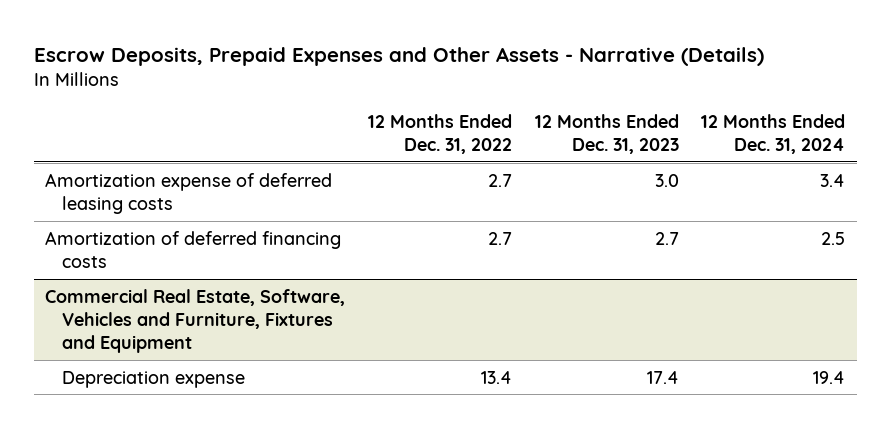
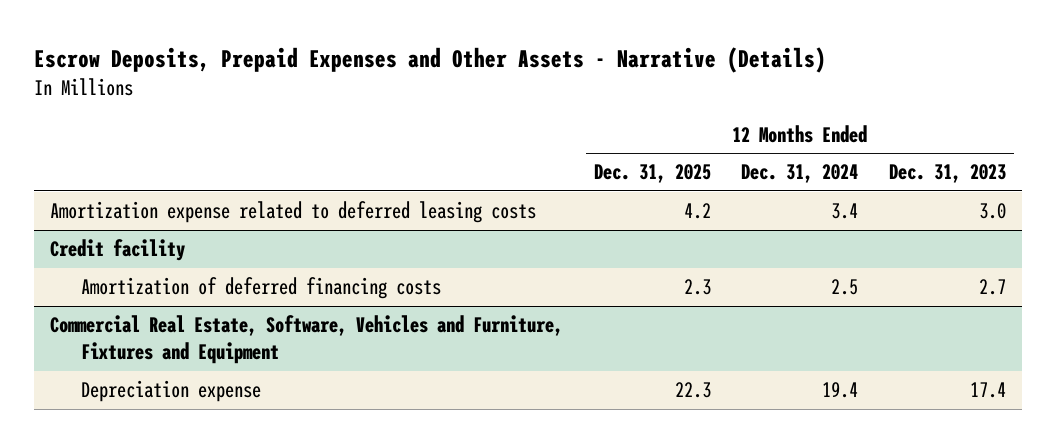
[367,113,512,155] 12 Months Ended Dec. 31, 2022 -> none
none -> [593,164,711,184] Dec. 31, 2025
[45,172,333,214] Amortization expense of deferred leasing costs -> [49,201,536,224] Amortization expense related to deferred leasing costs
none -> [49,239,185,262] Credit facility

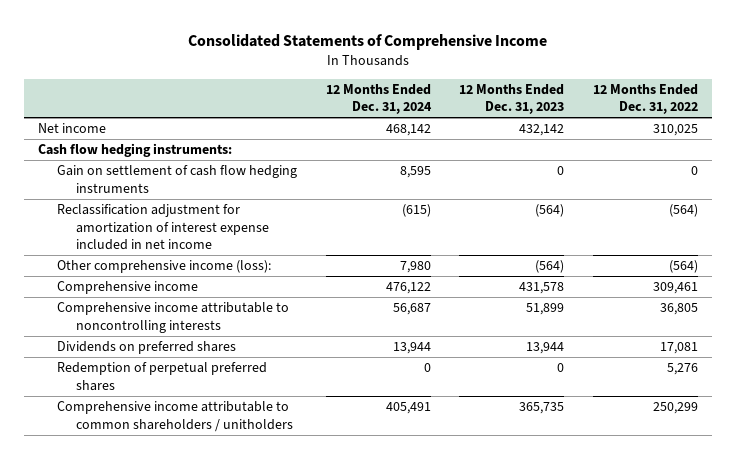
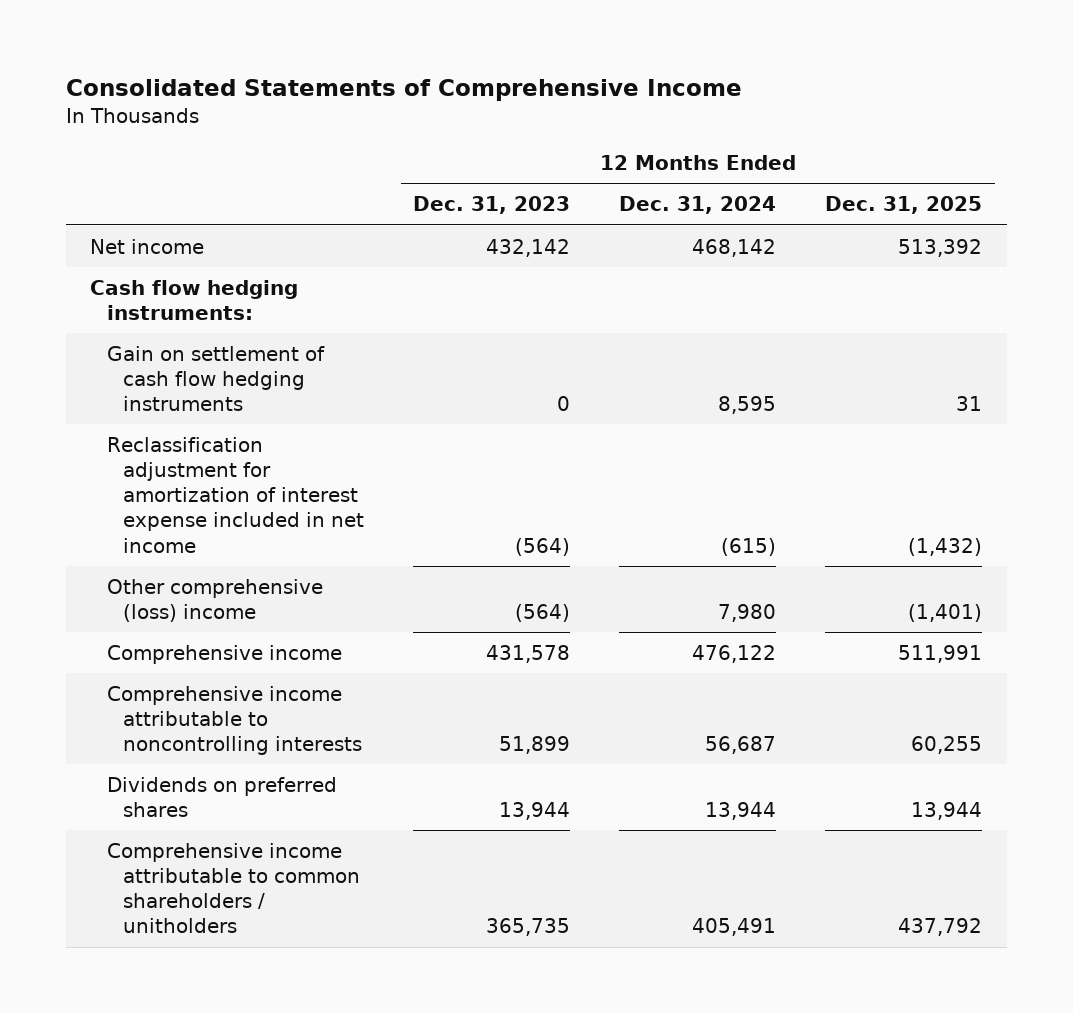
[592,83,698,115] 12 Months Ended Dec. 31, 2022 -> none
none -> [825,196,983,215] Dec. 31, 2025
[56,260,271,274] Other comprehensive income (loss): -> [106,578,323,622] Other comprehensive (loss) income
[56,362,267,391] Redemption of perpetual preferred shares -> none

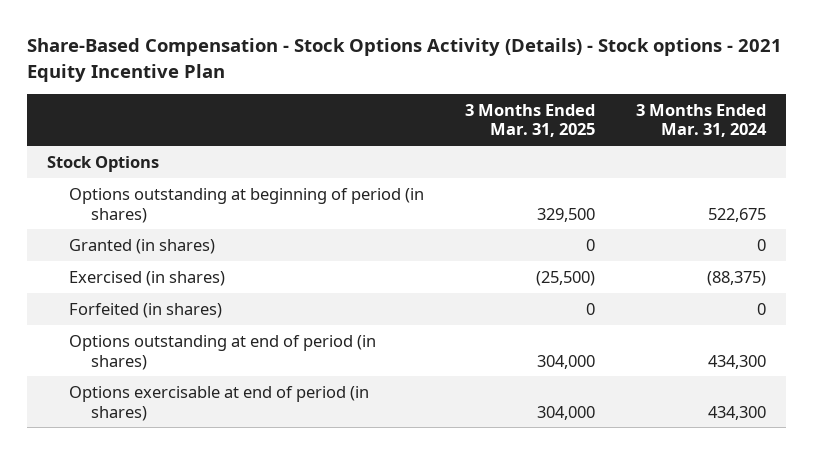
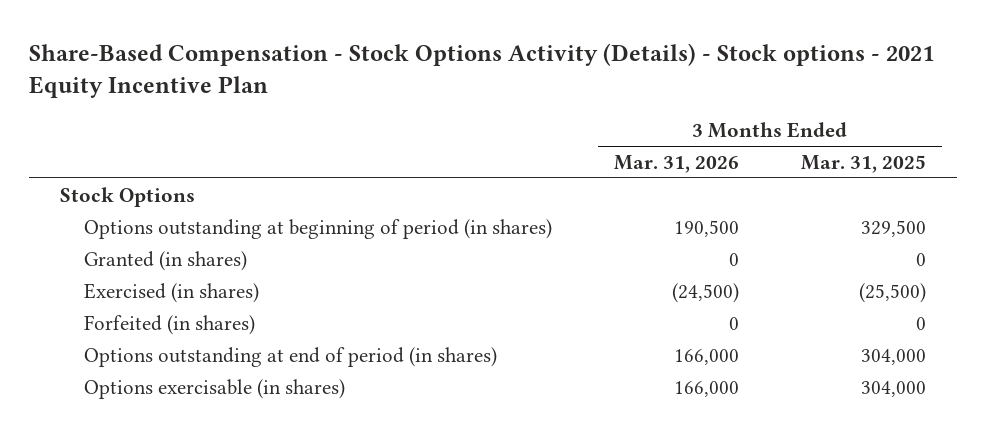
[635,103,767,138] 3 Months Ended Mar. 31, 2024 -> none
none -> [613,154,739,173] Mar. 31, 2026
[69,385,370,421] Options exercisable at end of period (in shares) -> [83,378,345,399] Options exercisable (in shares)

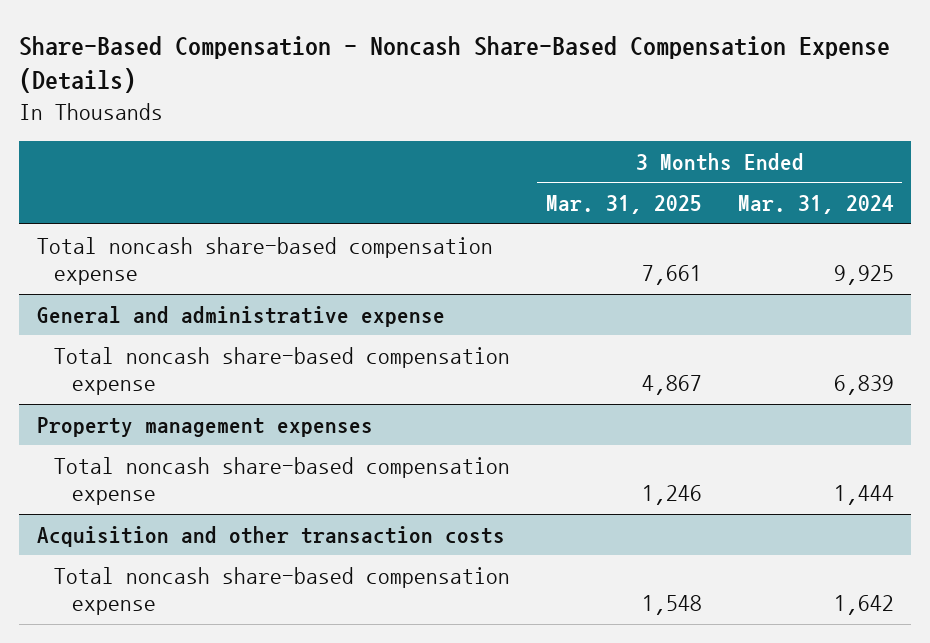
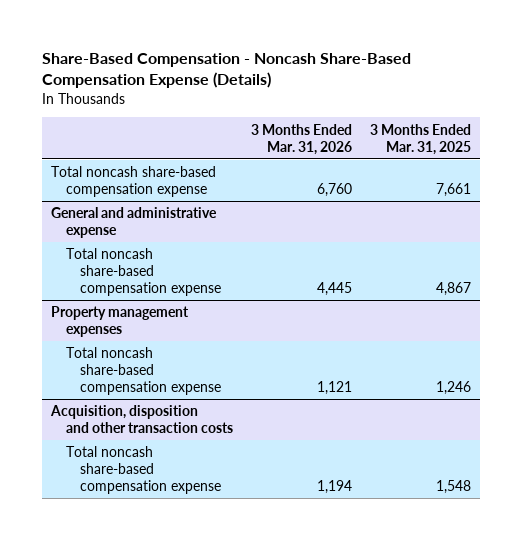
[737,195,894,215] Mar. 31, 2024 -> none
none -> [250,123,352,155] 3 Months Ended Mar. 31, 2026
[36,525,505,547] Acquisition and other transaction costs -> [50,405,233,434] Acquisition, disposition and other transaction costs

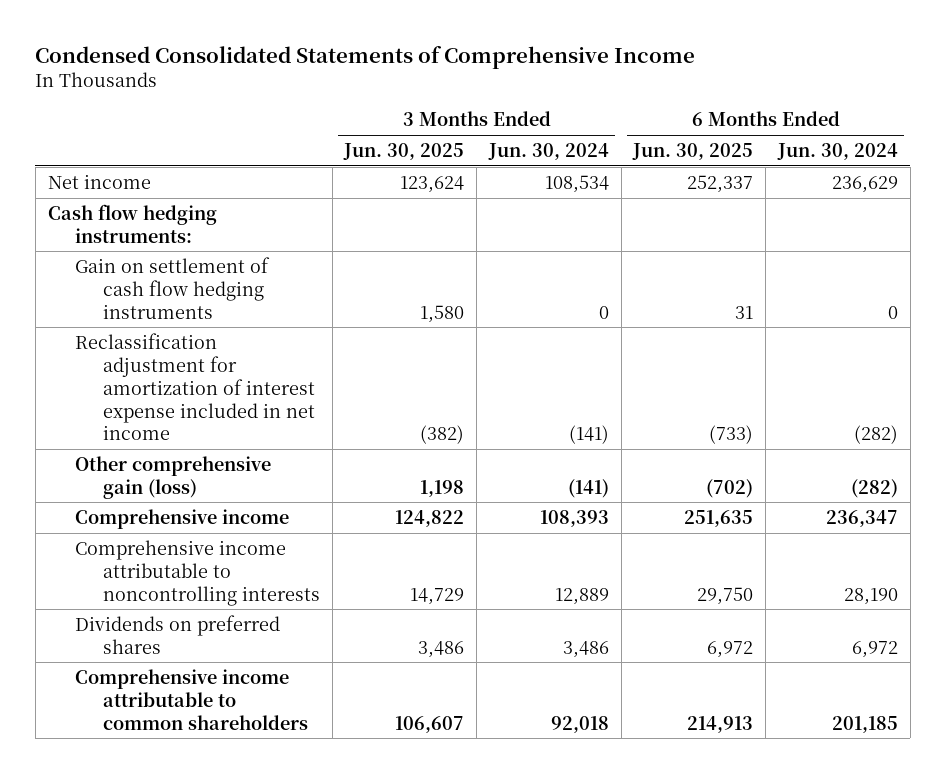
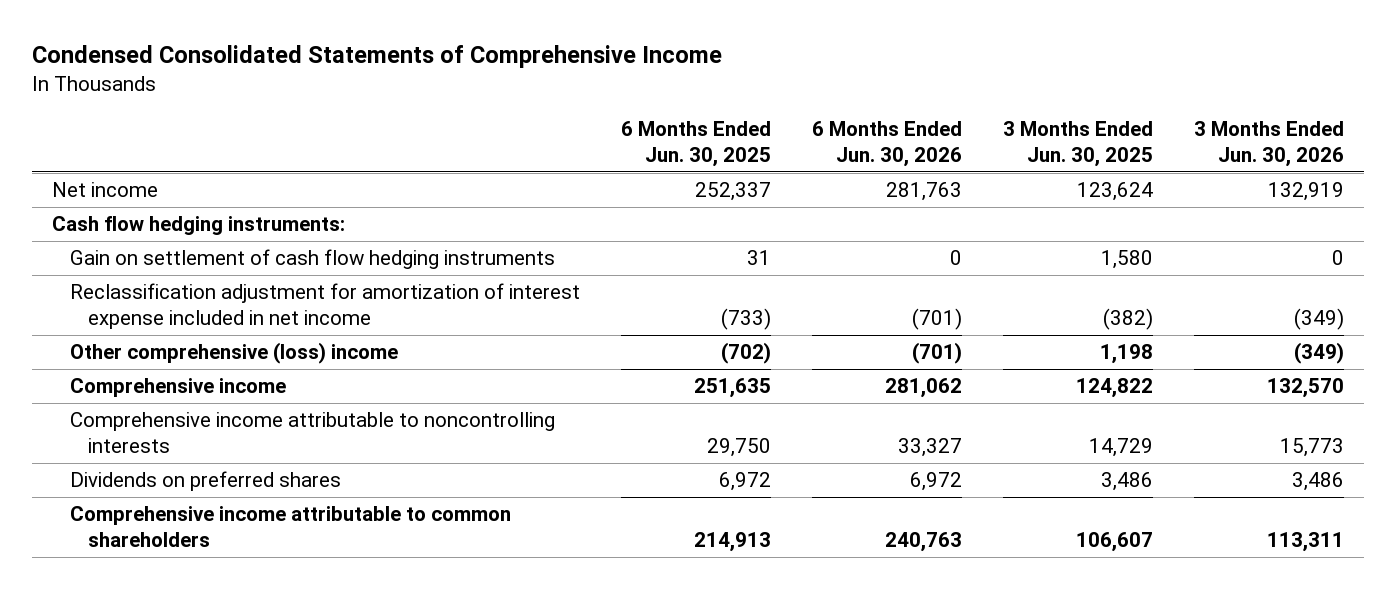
[487,143,609,161] Jun. 30, 2024 -> none
[776,143,898,161] Jun. 30, 2024 -> none
none -> [812,120,963,168] 6 Months Ended Jun. 30, 2026
none -> [1193,120,1344,168] 3 Months Ended Jun. 30, 2026
[75,455,272,499] Other comprehensive gain (loss) -> [70,342,399,365] Other comprehensive (loss) income

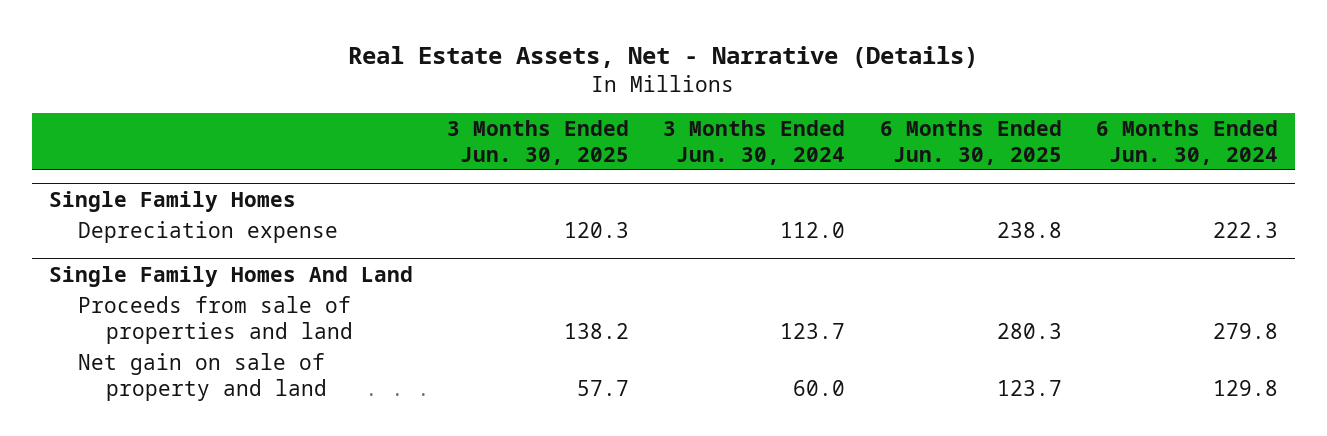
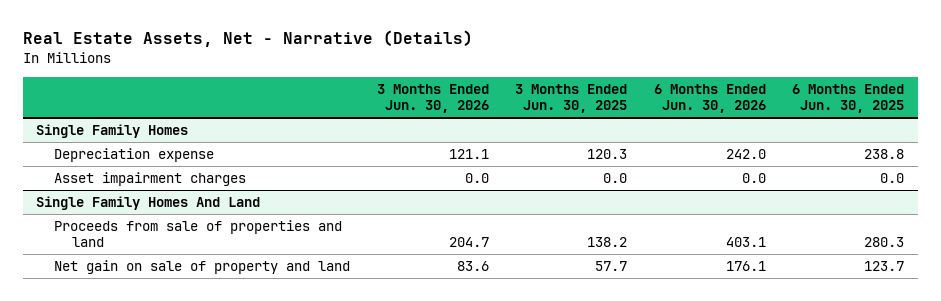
[663,119,846,165] 3 Months Ended Jun. 30, 2024 -> none
[1095,119,1278,165] 6 Months Ended Jun. 30, 2024 -> none
none -> [376,83,489,114] 3 Months Ended Jun. 30, 2026
none -> [653,83,766,114] 6 Months Ended Jun. 30, 2026
none -> [54,171,247,186] Asset impairment charges

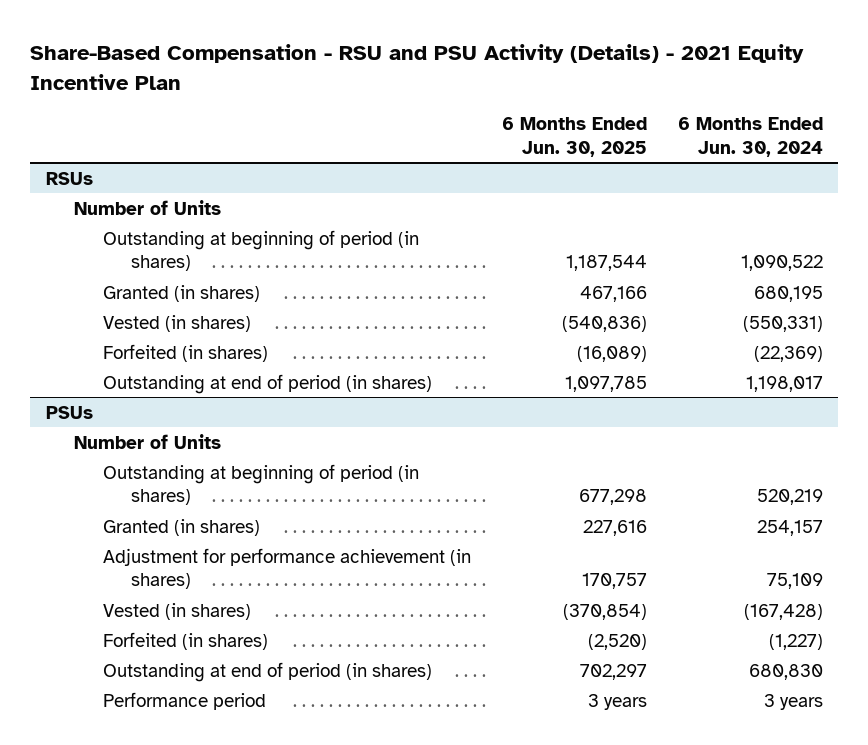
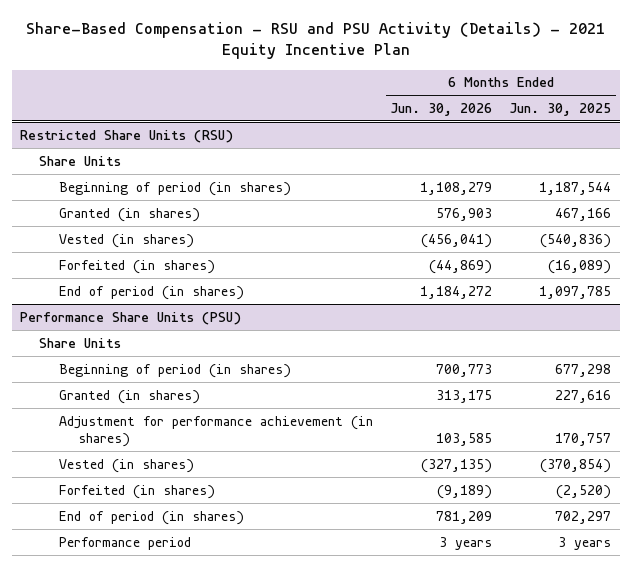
[677,117,823,157] 6 Months Ended Jun. 30, 2024 -> none
none -> [390,102,493,116] Jun. 30, 2026
[45,171,93,185] RSUs -> [20,129,234,143] Restricted Share Units (RSU)
[74,199,222,215] Number of Units -> [39,155,122,166] Share Units
[102,229,419,272] Outstanding at beginning of period (in shares) -> [58,181,291,196] Beginning of period (in shares)
[102,373,432,394] Outstanding at end of period (in shares) -> [58,285,244,300] End of period (in shares)
[45,405,93,419] PSUs -> [20,311,242,325] Performance Share Units (PSU)
[74,433,222,449] Number of Units -> [39,337,122,348] Share Units
[102,463,419,506] Outstanding at beginning of period (in shares) -> [58,363,291,378] Beginning of period (in shares)
[102,661,432,682] Outstanding at end of period (in shares) -> [58,510,244,525] End of period (in shares)

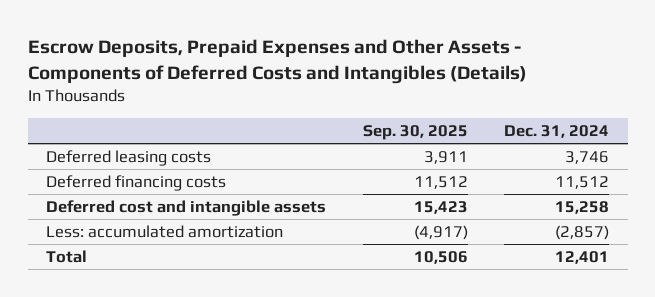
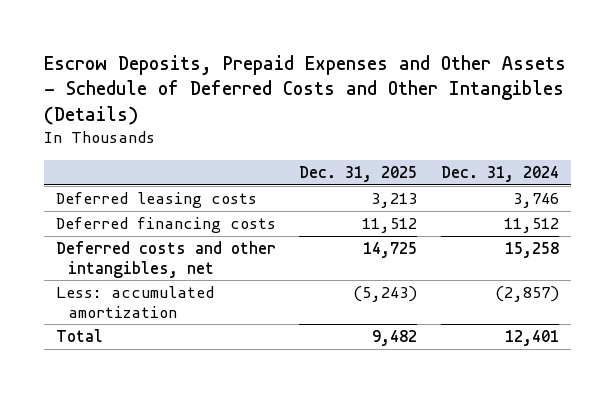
[27,39,527,84] Escrow Deposits, Prepaid Expenses and Other Assets - Components of Deferred Costs and Intangibles (Details) -> [43,54,566,125] Escrow Deposits, Prepaid Expenses and Other Assets - Schedule of Deferred Costs and Other Intangibles (Details)
[362,124,468,140] Sep. 30, 2025 -> none
none -> [299,166,418,183] Dec. 31, 2025
[46,200,327,217] Deferred cost and intangible assets -> [55,241,276,278] Deferred costs and other intangibles, net

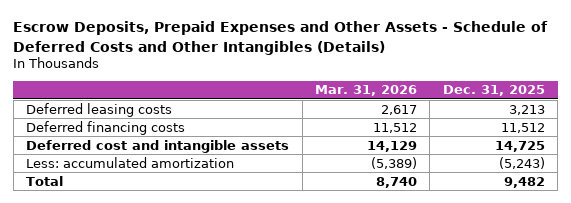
[440,166,559,183] Dec. 31, 2024 -> none
none -> [315,85,418,97] Mar. 31, 2026
[55,241,276,278] Deferred costs and other intangibles, net -> [26,139,290,153] Deferred cost and intangible assets

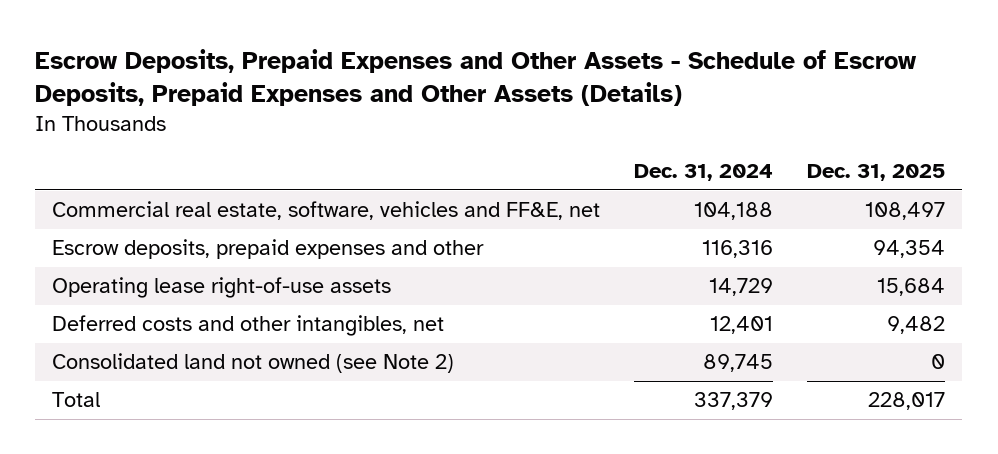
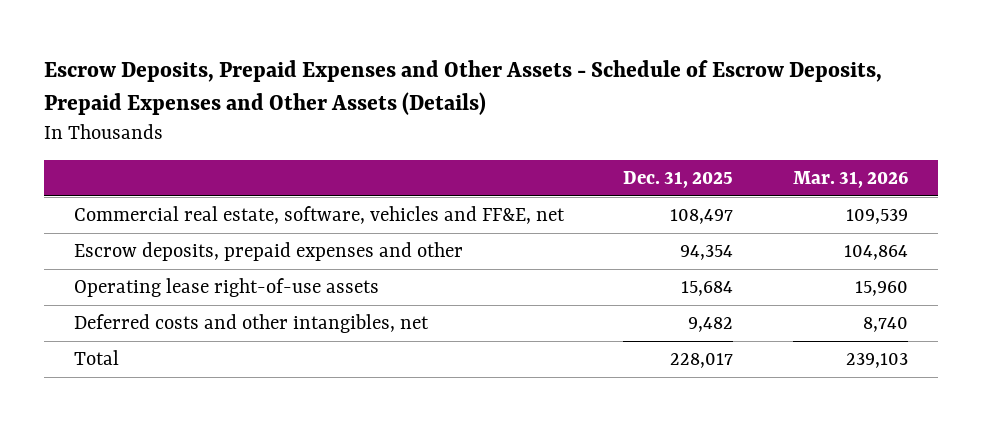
[634,164,774,182] Dec. 31, 2024 -> none
none -> [793,171,909,189] Mar. 31, 2026
[52,353,455,374] Consolidated land not owned (see Note 2) -> none

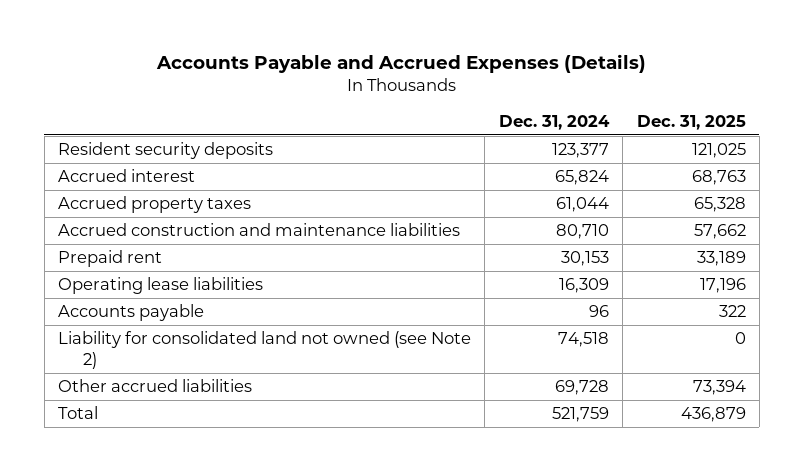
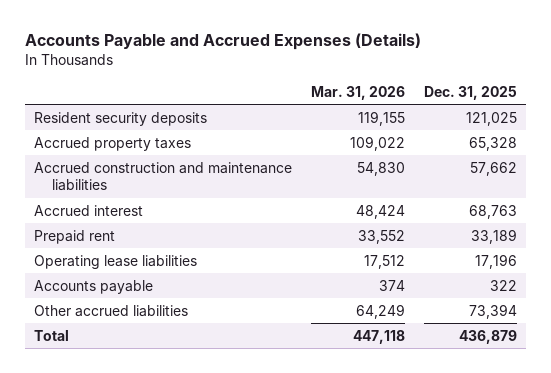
[498,115,610,131] Dec. 31, 2024 -> none
none -> [310,86,405,101] Mar. 31, 2026
[57,169,195,183] Accrued interest -> [34,204,144,216] Accrued interest
[57,331,471,370] Liability for consolidated land not owned (see Note 2) -> none

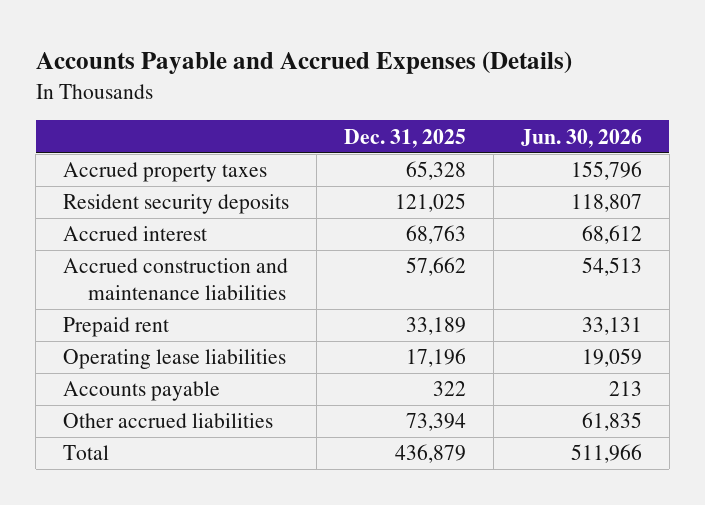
[310,86,405,101] Mar. 31, 2026 -> none
none -> [520,128,642,148] Jun. 30, 2026
[34,111,208,126] Resident security deposits -> [63,194,290,215] Resident security deposits
[34,161,293,192] Accrued construction and maintenance liabilities -> [63,258,289,301] Accrued construction and maintenance liabilities

